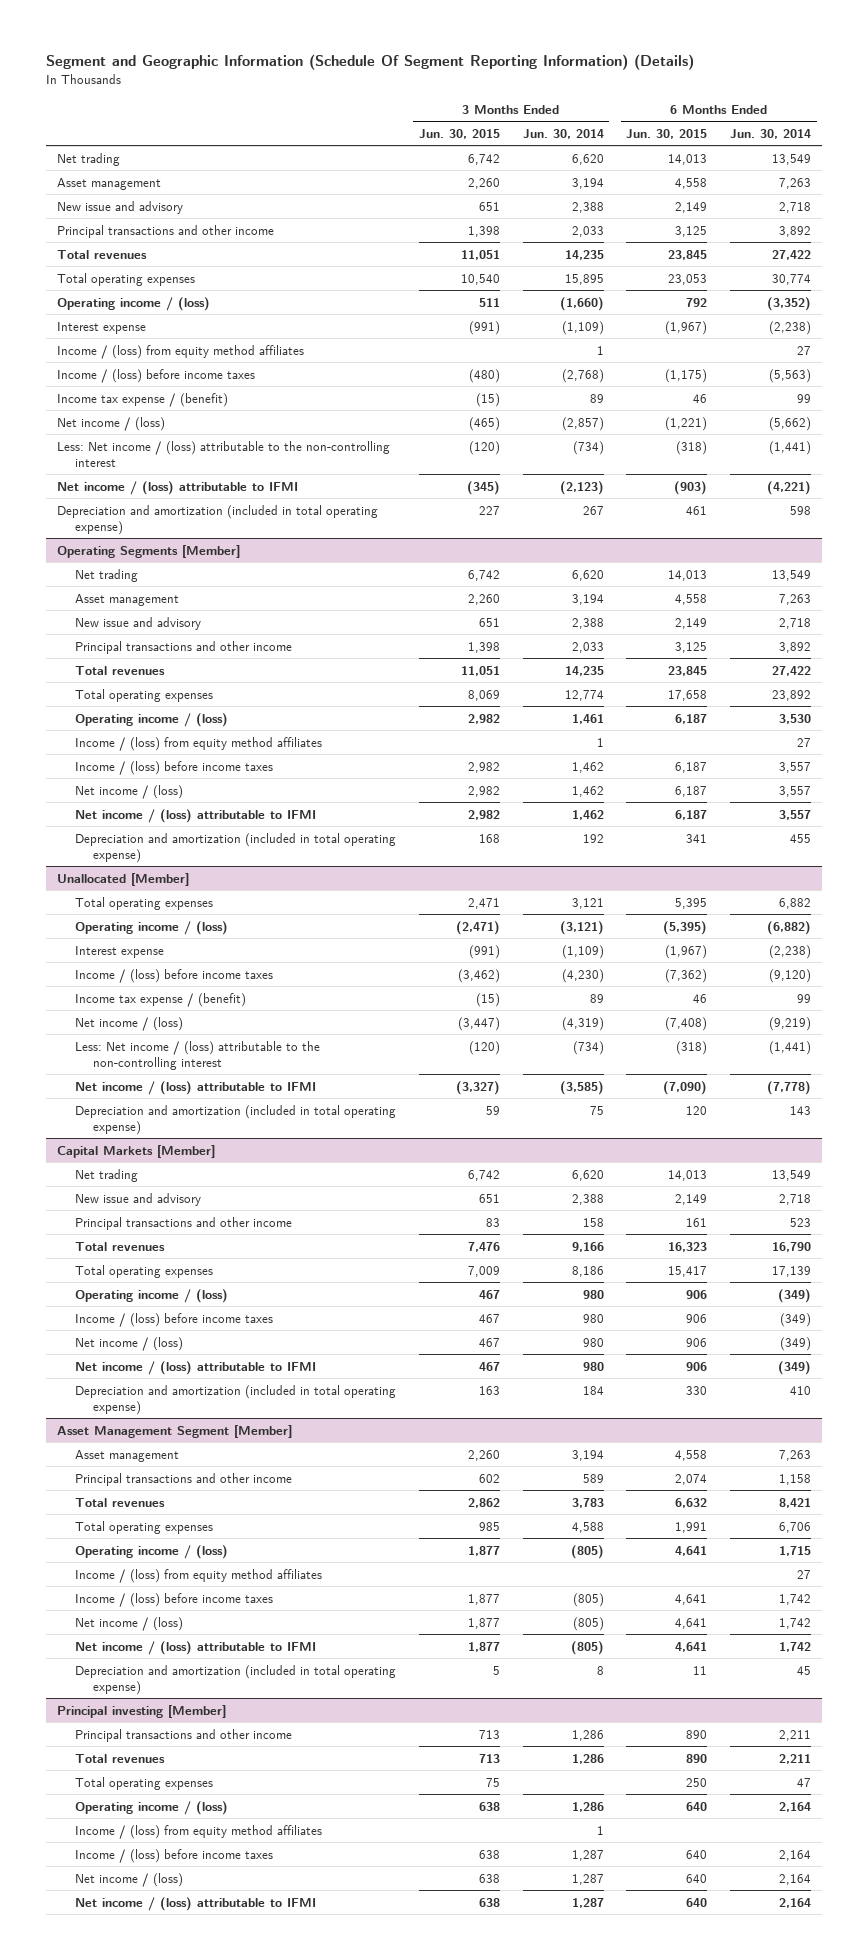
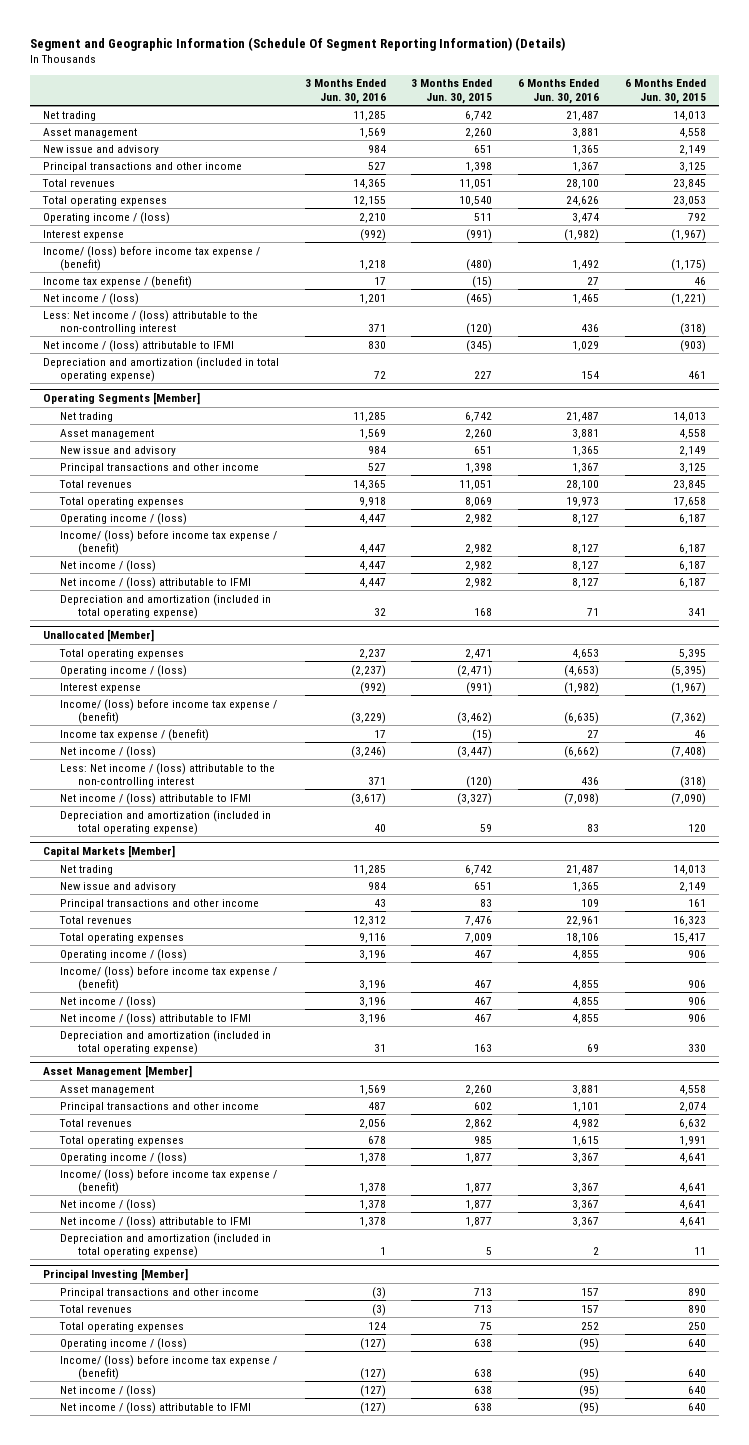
[522,128,604,139] Jun. 30, 2014 -> none
[730,128,812,139] Jun. 30, 2014 -> none
none -> [304,79,386,104] 3 Months Ended Jun. 30, 2016
none -> [518,79,600,104] 6 Months Ended Jun. 30, 2016
[57,344,305,359] Income / (loss) from equity method affiliates -> none
[57,368,256,383] Income / (loss) before income taxes -> [43,245,261,271] Income/ (loss) before income tax expense / (benefit)
[75,736,323,751] Income / (loss) from equity method affiliates -> none
[75,760,274,775] Income / (loss) before income taxes -> [60,529,278,555] Income/ (loss) before income tax expense / (benefit)
[75,968,274,983] Income / (loss) before income taxes -> [60,698,278,724] Income/ (loss) before income tax expense / (benefit)
[75,1312,274,1327] Income / (loss) before income taxes -> [60,965,278,991] Income/ (loss) before income tax expense / (benefit)
[57,1424,293,1438] Asset Management Segment [Member] -> [43,1065,193,1079] Asset Management [Member]
[75,1568,323,1583] Income / (loss) from equity method affiliates -> none
[75,1592,274,1607] Income / (loss) before income taxes -> [60,1168,278,1194] Income/ (loss) before income tax expense / (benefit)
[57,1704,227,1718] Principal investing [Member] -> [43,1268,189,1282] Principal Investing [Member]
[75,1824,323,1839] Income / (loss) from equity method affiliates -> none
[75,1848,274,1863] Income / (loss) before income taxes -> [60,1354,278,1380] Income/ (loss) before income tax expense / (benefit)

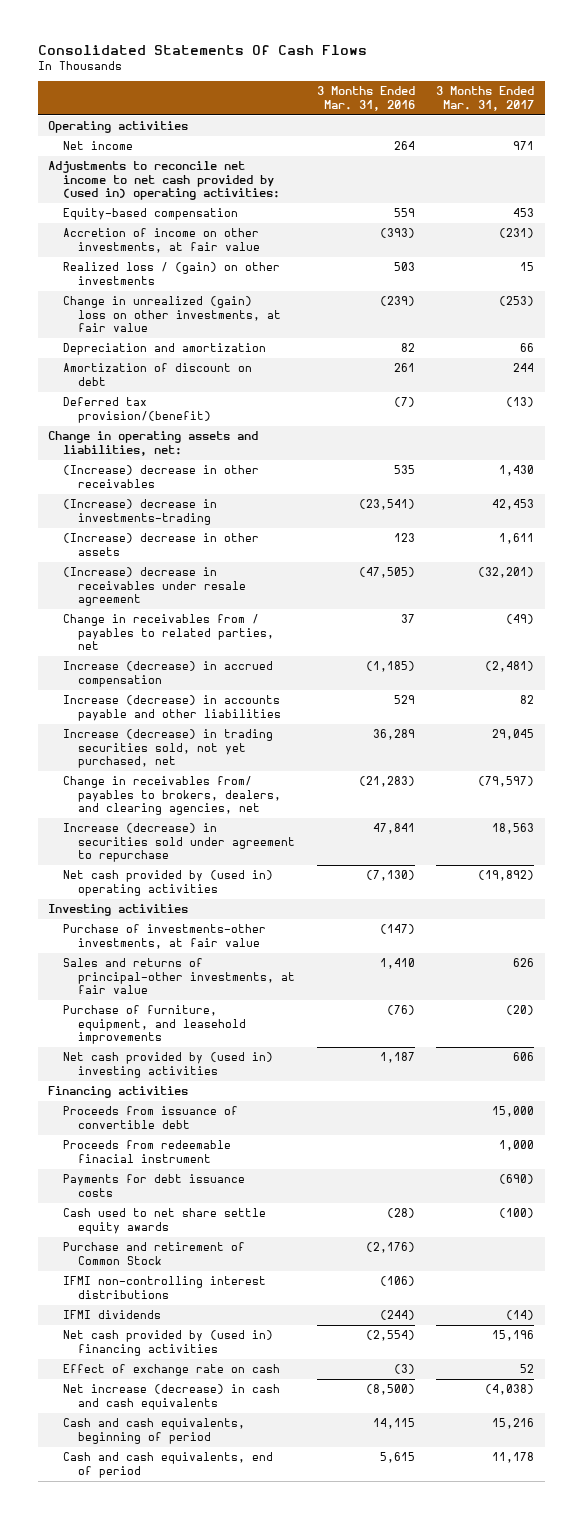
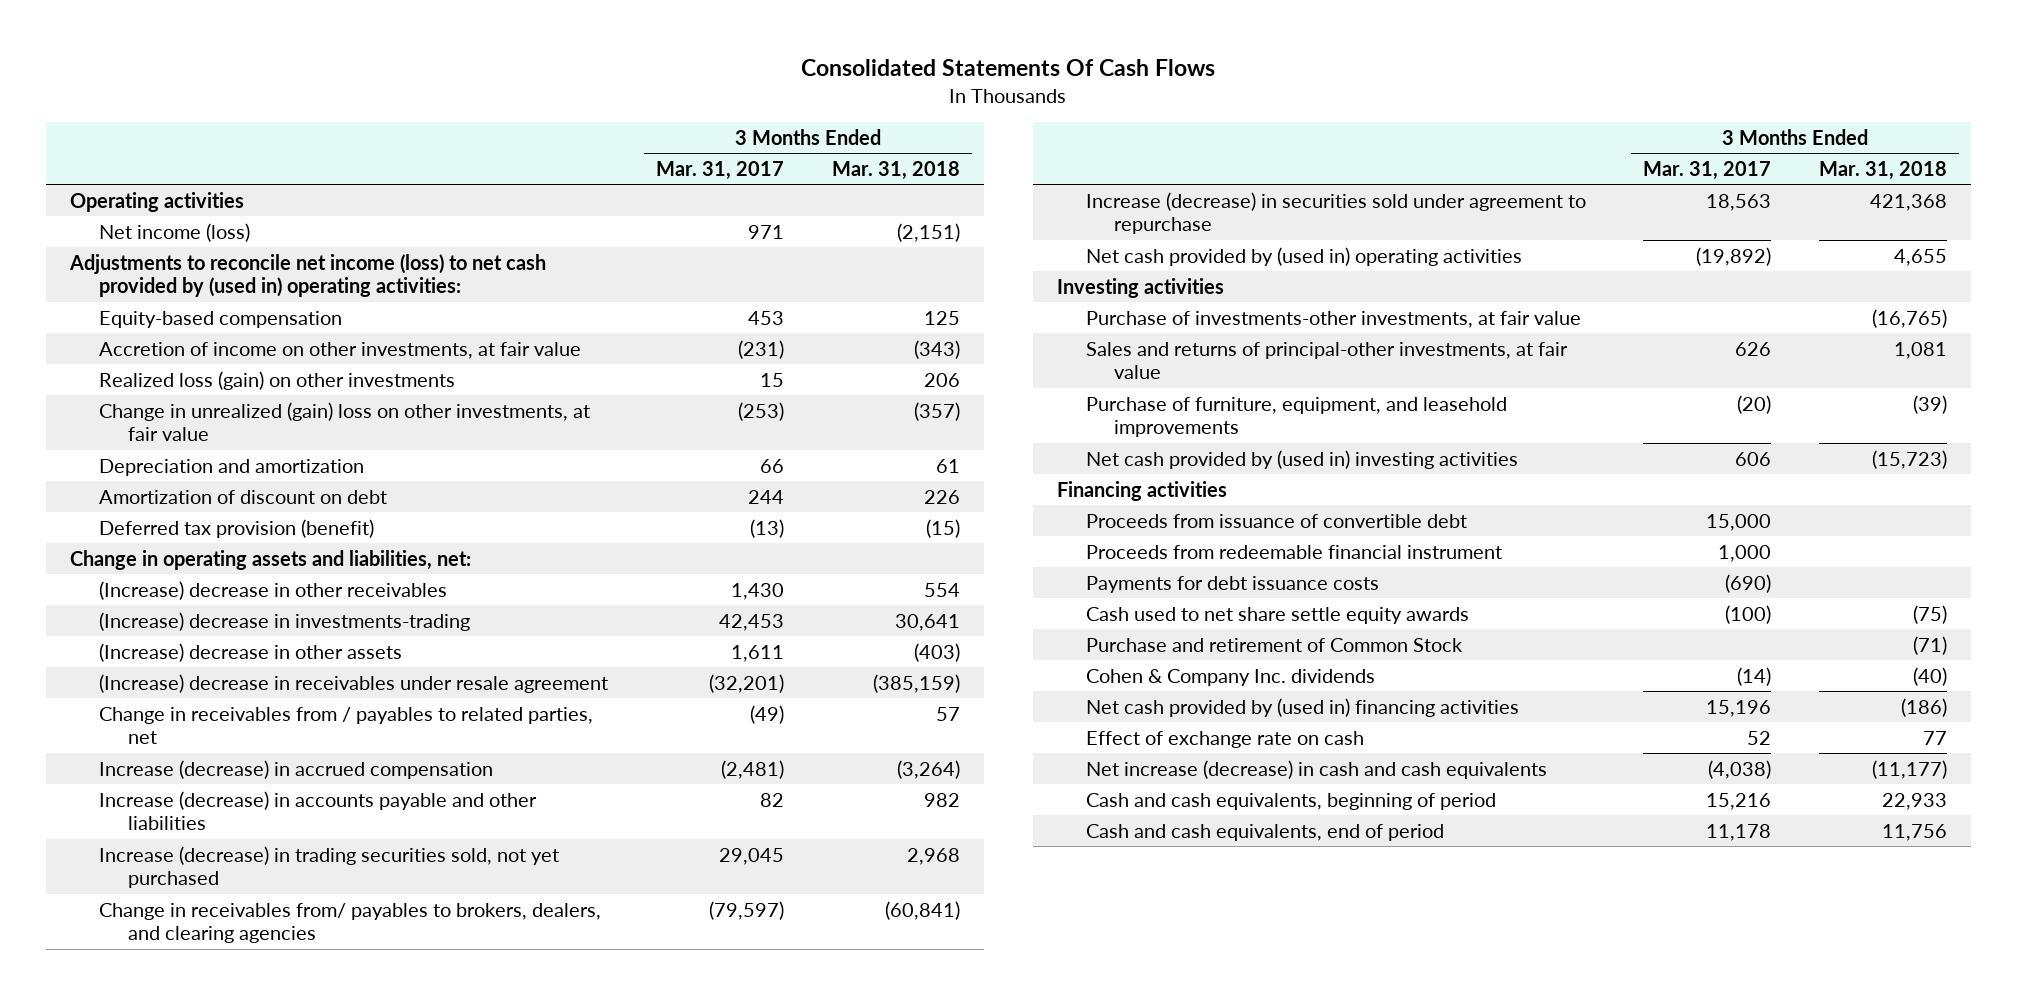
[316,86,415,111] 3 Months Ended Mar. 31, 2016 -> none
none -> [831,160,960,180] Mar. 31, 2018
[63,141,134,151] Net income -> [98,222,250,242] Net income (loss)
[48,161,281,201] Adjustments to reconcile net income to net cash provided by (used in) operating activities: -> [68,253,546,298] Adjustments to reconcile net income (loss) to net cash provided by (used in) operating activities:
[63,262,281,285] Realized loss / (gain) on other investments -> [98,370,455,390] Realized loss (gain) on other investments
[63,397,212,423] Deferred tax provision/(benefit) -> [98,518,374,538] Deferred tax provision (benefit)
[63,729,274,769] Increase (decrease) in trading securities sold, not yet purchased, net -> [98,845,559,889] Increase (decrease) in trading securities sold, not yet purchased
[63,776,282,816] Change in receivables from/ payables to brokers, dealers, and clearing agencies, net -> [98,902,601,944] Change in receivables from/ payables to brokers, dealers, and clearing agencies
[63,1140,232,1163] Proceeds from redeemable finacial instrument -> [1085,544,1502,559] Proceeds from redeemable financial instrument
[63,1276,267,1299] IFMI non-controlling interest distributions -> none
[63,1310,162,1320] IFMI dividends -> [1085,668,1375,686] Cohen & Company Inc. dividends

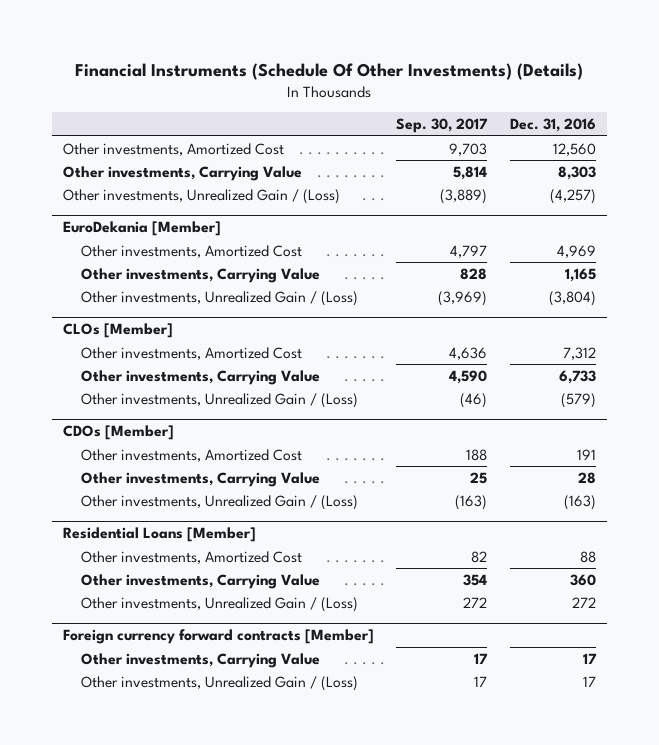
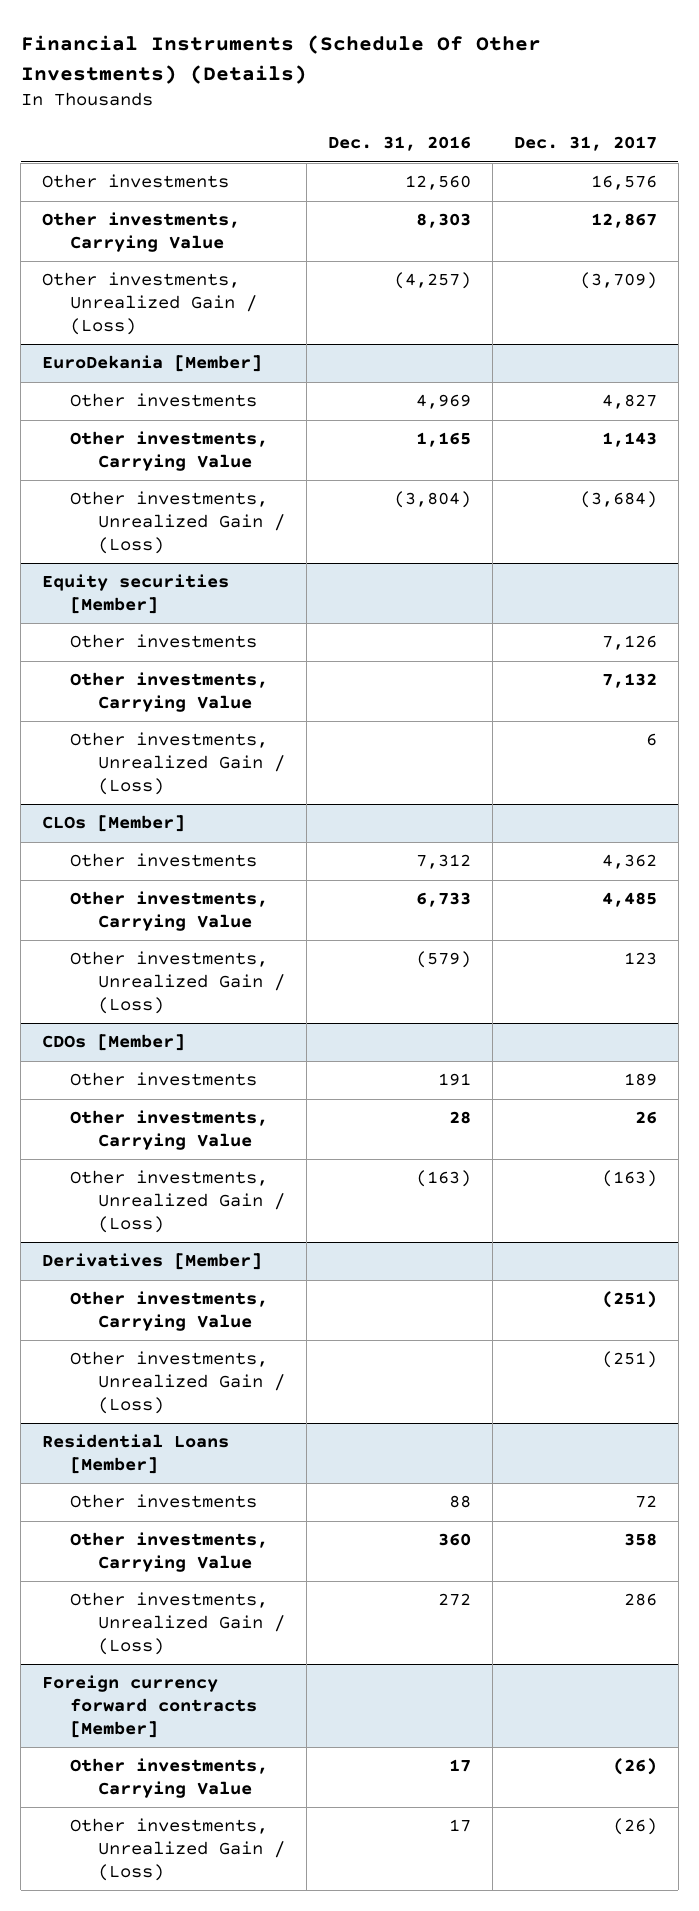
[396,118,489,134] Sep. 30, 2017 -> none
none -> [513,136,657,152] Dec. 31, 2017
[63,142,285,156] Other investments, Amortized Cost -> [42,174,230,189] Other investments
[81,244,303,258] Other investments, Amortized Cost -> [70,393,258,408] Other investments
none -> [42,574,230,615] Equity securities [Member]
none -> [70,634,258,649] Other investments
none -> [70,672,269,713] Other investments, Carrying Value
none -> [70,732,285,795] Other investments, Unrealized Gain / (Loss)
[81,346,303,360] Other investments, Amortized Cost -> [70,853,258,868] Other investments
[81,448,303,462] Other investments, Amortized Cost -> [70,1072,258,1087] Other investments
none -> [42,1253,263,1271] Derivatives [Member]
none -> [70,1291,269,1332] Other investments, Carrying Value
none -> [70,1351,285,1414] Other investments, Unrealized Gain / (Loss)
[81,550,303,564] Other investments, Amortized Cost -> [70,1494,258,1509] Other investments

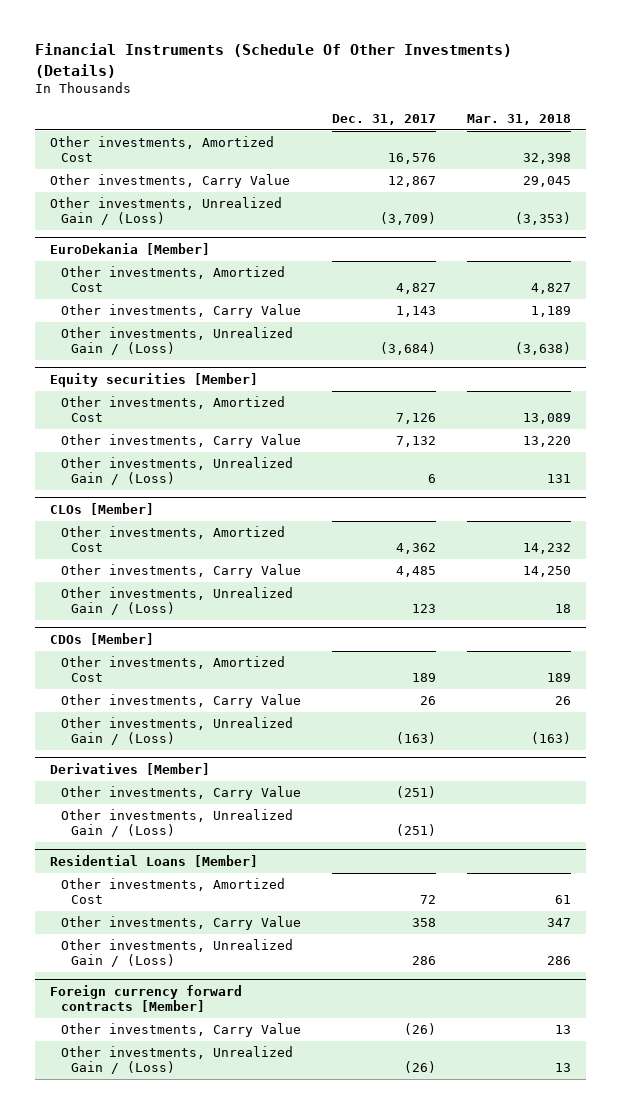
[327,136,471,152] Dec. 31, 2016 -> none
none -> [466,113,571,125] Mar. 31, 2018
[42,174,230,189] Other investments -> [50,136,275,163] Other investments, Amortized Cost
[42,212,241,253] Other investments, Carrying Value -> [50,174,291,189] Other investments, Carry Value
[70,393,258,408] Other investments -> [60,266,285,293] Other investments, Amortized Cost
[70,431,269,472] Other investments, Carrying Value -> [60,304,301,319] Other investments, Carry Value
[70,634,258,649] Other investments -> [60,396,285,423] Other investments, Amortized Cost
[70,672,269,713] Other investments, Carrying Value -> [60,434,301,449] Other investments, Carry Value
[70,853,258,868] Other investments -> [60,526,285,553] Other investments, Amortized Cost
[70,891,269,932] Other investments, Carrying Value -> [60,564,301,579] Other investments, Carry Value
[70,1072,258,1087] Other investments -> [60,656,285,683] Other investments, Amortized Cost
[70,1110,269,1151] Other investments, Carrying Value -> [60,694,301,709] Other investments, Carry Value
[70,1291,269,1332] Other investments, Carrying Value -> [60,786,301,801] Other investments, Carry Value
[70,1494,258,1509] Other investments -> [60,878,285,905] Other investments, Amortized Cost
[70,1532,269,1573] Other investments, Carrying Value -> [60,916,301,931] Other investments, Carry Value
[70,1758,269,1799] Other investments, Carrying Value -> [60,1023,301,1038] Other investments, Carry Value

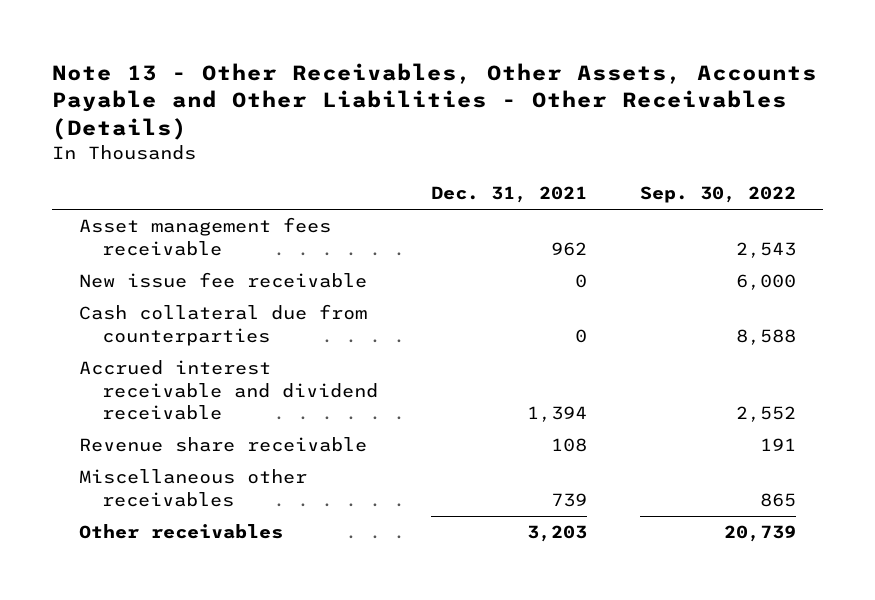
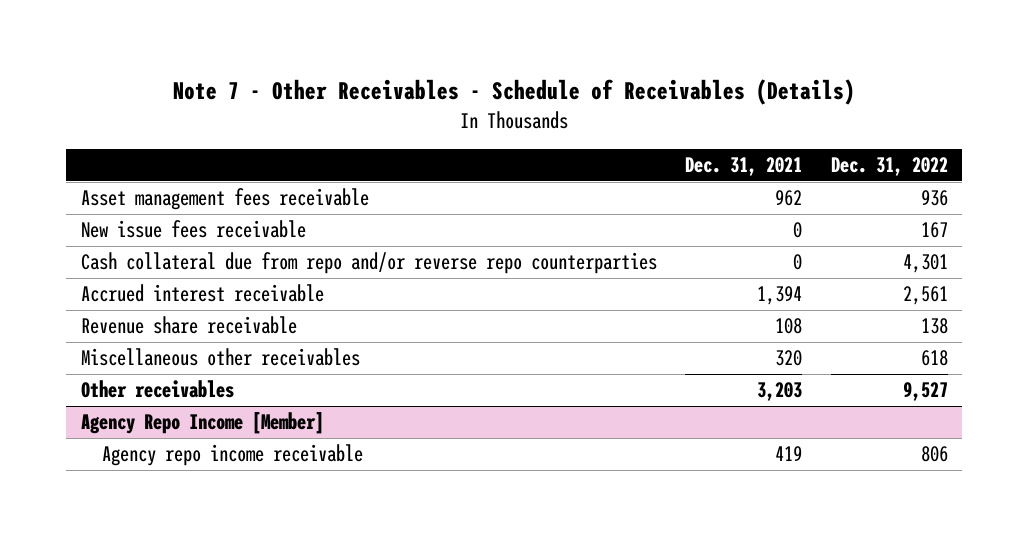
[52,62,818,141] Note 13 - Other Receivables, Other Assets, Accounts Payable and Other Liabilities - Other Receivables (Details) -> [173,79,856,106] Note 7 - Other Receivables - Schedule of Receivables (Details)
[640,186,797,204] Sep. 30, 2022 -> none
none -> [831,157,949,177] Dec. 31, 2022
[78,272,367,289] New issue fee receivable -> [80,220,306,239] New issue fees receivable
[78,304,367,346] Cash collateral due from counterparties -> [80,252,657,275] Cash collateral due from repo and/or reverse repo counterparties
[78,360,379,421] Accrued interest receivable and dividend receivable -> [80,284,324,303] Accrued interest receivable
[551,492,588,507] 739 -> [775,350,803,367] 320
none -> [80,412,324,435] Agency Repo Income [Member]
none -> [101,444,363,467] Agency repo income receivable

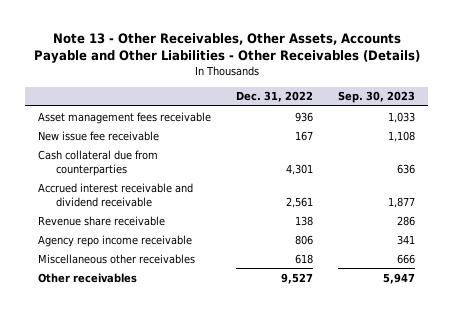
[173,79,856,106] Note 7 - Other Receivables - Schedule of Receivables (Details) -> [33,32,420,64] Note 13 - Other Receivables, Other Assets, Accounts Payable and Other Liabilities - Other Receivables (Details)
[685,157,803,177] Dec. 31, 2021 -> none
none -> [338,91,416,104] Sep. 30, 2023
[80,220,306,239] New issue fees receivable -> [38,130,160,141] New issue fee receivable
[80,252,657,275] Cash collateral due from repo and/or reverse repo counterparties -> [38,149,159,177] Cash collateral due from counterparties
[80,284,324,303] Accrued interest receivable -> [38,182,194,208] Accrued interest receivable and dividend receivable
none -> [38,234,193,247] Agency repo income receivable
[80,412,324,435] Agency Repo Income [Member] -> none
[101,444,363,467] Agency repo income receivable -> none

